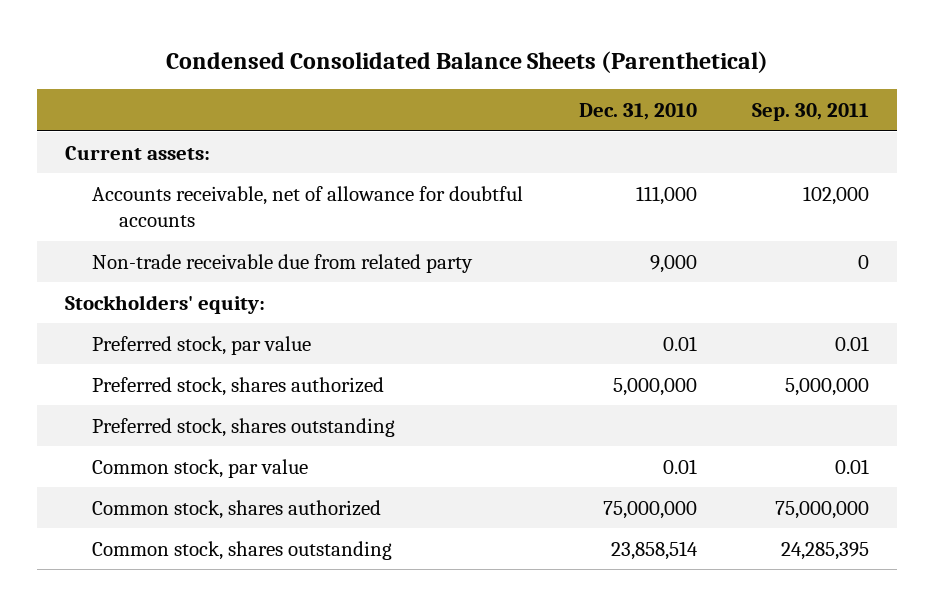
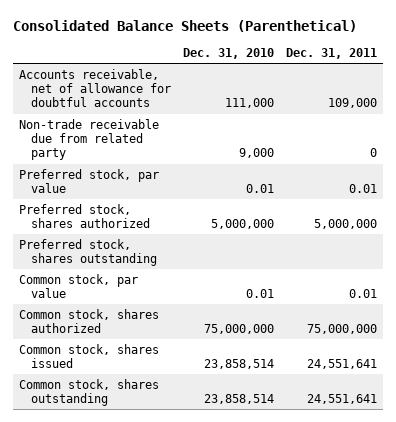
[166,50,769,73] Condensed Consolidated Balance Sheets (Parenthetical) -> [12,19,357,32] Consolidated Balance Sheets (Parenthetical)
[752,102,870,121] Sep. 30, 2011 -> none
none -> [286,48,378,60] Dec. 31, 2011
[65,145,211,160] Current assets: -> none
[65,294,266,314] Stockholders' equity: -> none
none -> [18,343,159,369] Common stock, shares issued

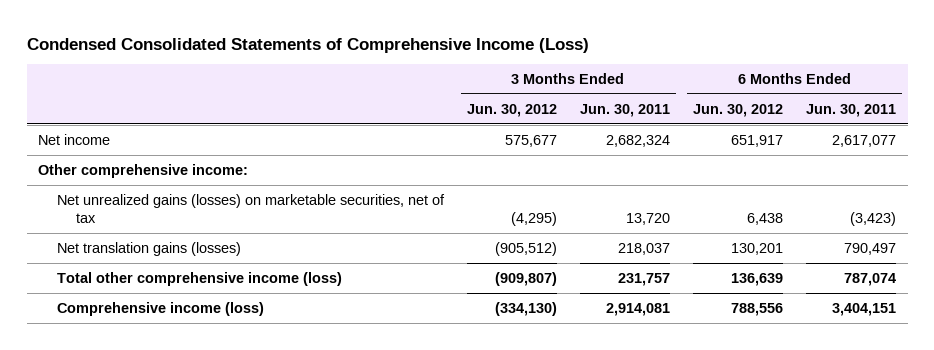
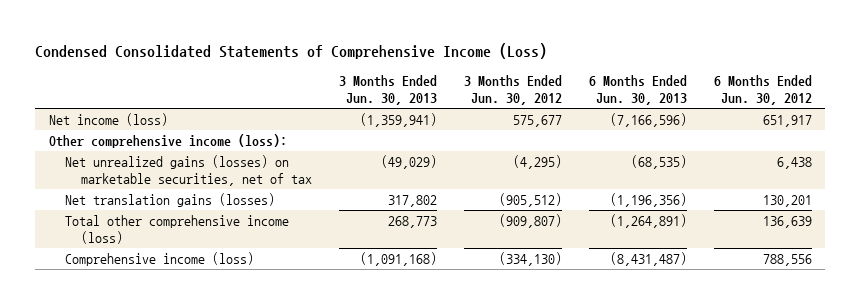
[580,103,671,117] Jun. 30, 2011 -> none
[806,103,897,117] Jun. 30, 2011 -> none
none -> [339,74,438,106] 3 Months Ended Jun. 30, 2013
none -> [588,74,687,106] 6 Months Ended Jun. 30, 2013
[38,133,111,145] Net income -> [48,112,168,126] Net income (loss)
[38,163,249,178] Other comprehensive income: -> [48,133,287,148] Other comprehensive income (loss):

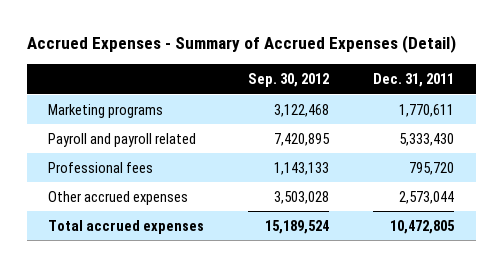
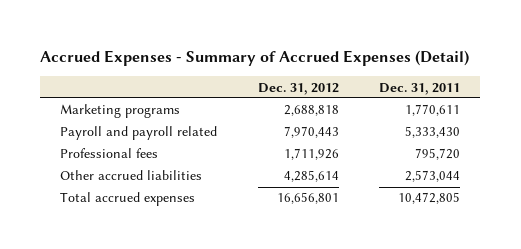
[248,73,330,88] Sep. 30, 2012 -> none
none -> [257,82,339,95] Dec. 31, 2012
[48,190,189,205] Other accrued expenses -> [60,170,203,181] Other accrued liabilities

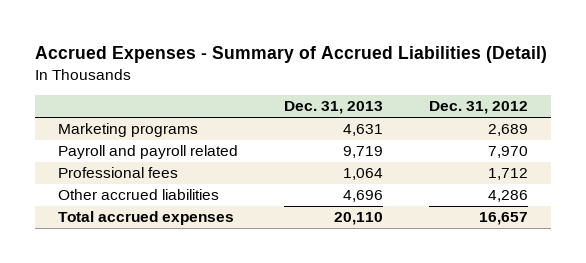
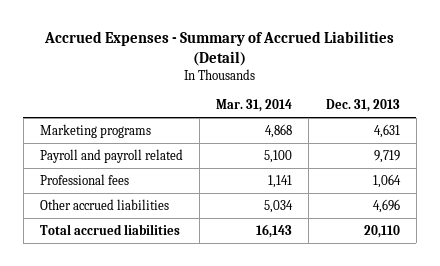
[429,101,529,115] Dec. 31, 2012 -> none
none -> [216,99,293,113] Mar. 31, 2014
[57,211,234,226] Total accrued expenses -> [39,223,180,235] Total accrued liabilities

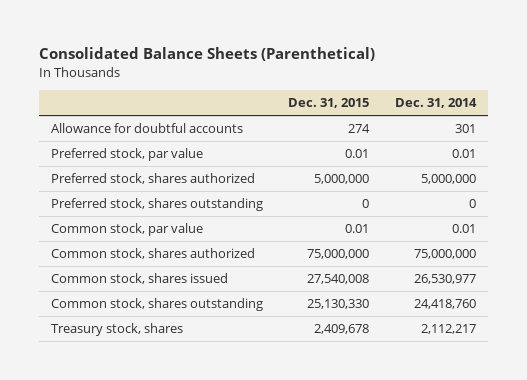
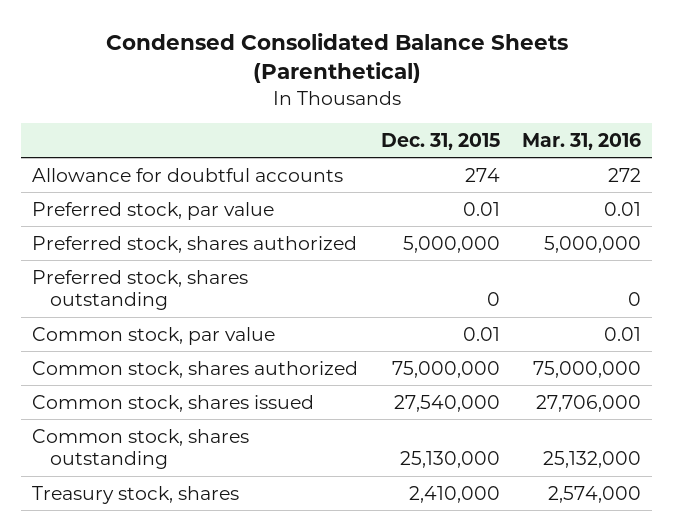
[38,47,375,62] Consolidated Balance Sheets (Parenthetical) -> [105,33,568,84] Condensed Consolidated Balance Sheets (Parenthetical)
[394,98,477,109] Dec. 31, 2014 -> none
none -> [522,132,642,150] Mar. 31, 2016
[307,274,370,285] 27,540,008 -> [393,394,500,412] 27,540,000
[307,299,370,310] 25,130,330 -> [399,451,500,469] 25,130,000
[314,324,370,335] 2,409,678 -> [408,485,500,503] 2,410,000

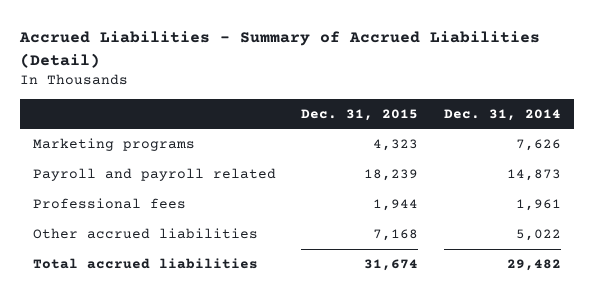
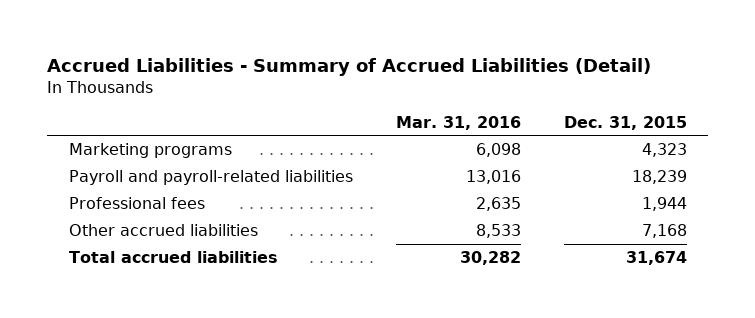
[444,108,562,121] Dec. 31, 2014 -> none
none -> [395,115,521,130] Mar. 31, 2016
[32,167,276,181] Payroll and payroll related -> [68,170,353,186] Payroll and payroll-related liabilities

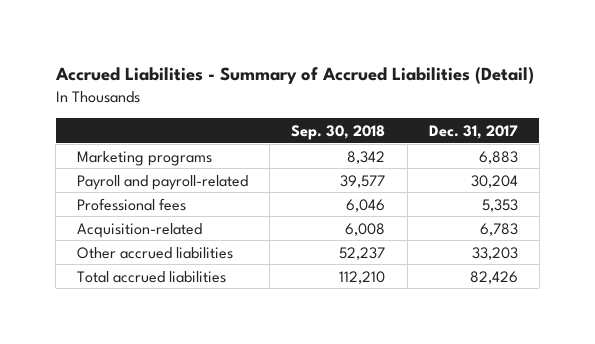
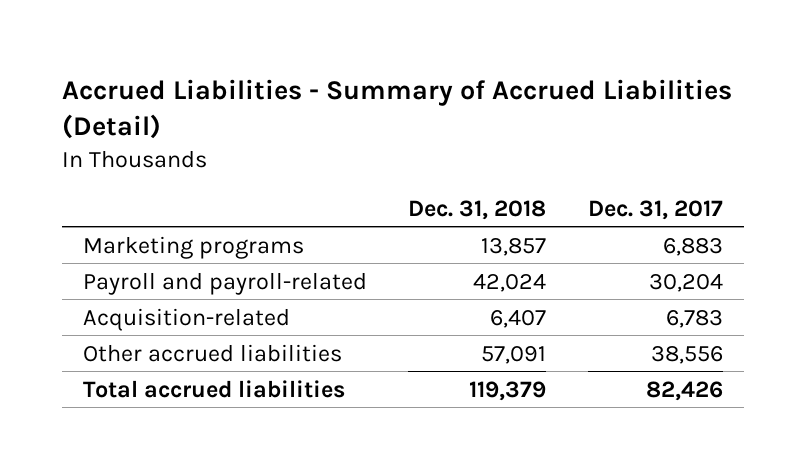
[291,124,386,140] Sep. 30, 2018 -> none
none -> [408,199,547,220] Dec. 31, 2018
[77,197,187,211] Professional fees -> none
[471,246,518,260] 33,203 -> [650,345,723,364] 38,556

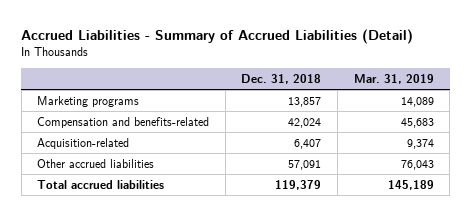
[587,199,723,220] Dec. 31, 2017 -> none
none -> [353,74,434,85] Mar. 31, 2019
[82,271,367,295] Payroll and payroll-related -> [37,116,210,128] Compensation and benefits-related

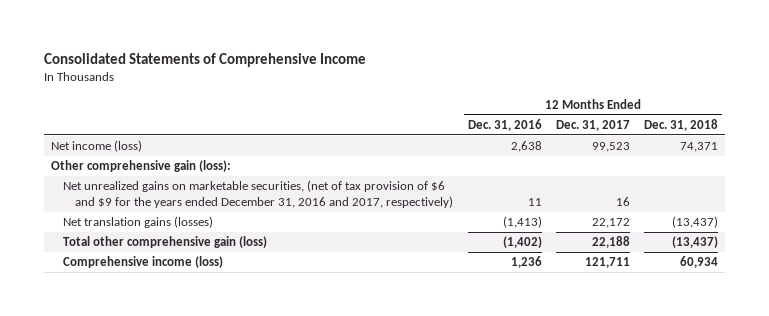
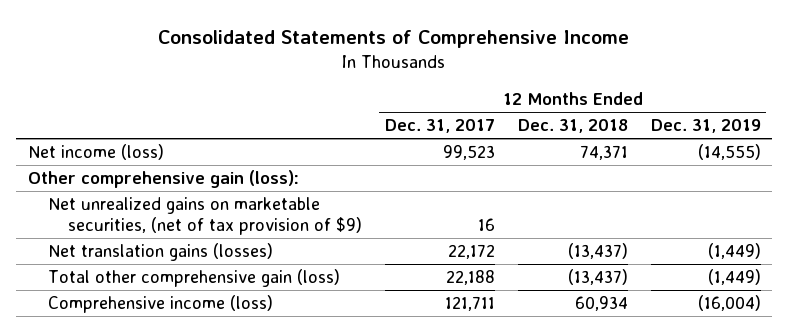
[467,118,542,131] Dec. 31, 2016 -> none
none -> [650,119,761,134] Dec. 31, 2019
[63,180,454,209] Net unrealized gains on marketable securities, (net of tax provision of $6 and $9 for the years ended December 31, 2016 and 2017, respectively) -> [47,197,363,236] Net unrealized gains on marketable securities, (net of tax provision of $9)

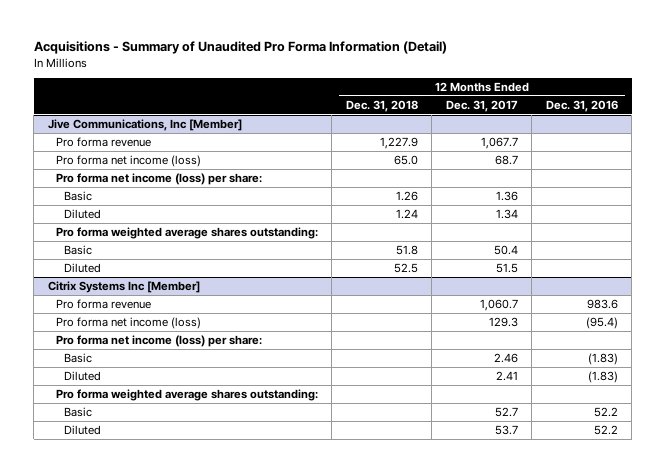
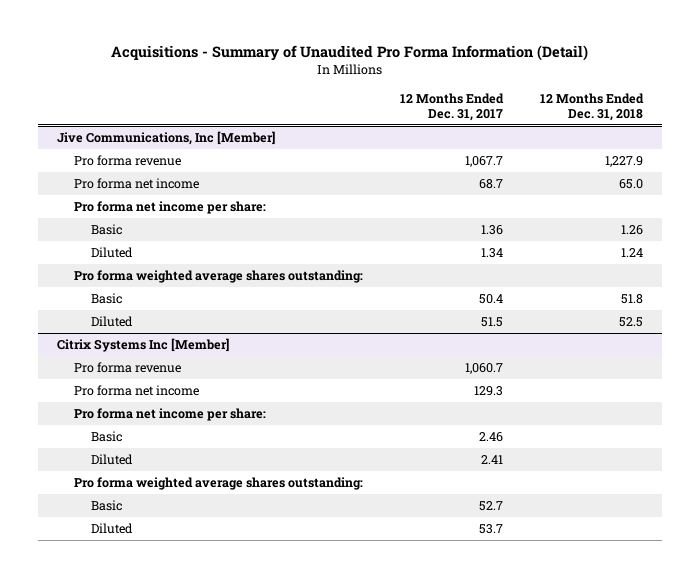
[545,99,618,112] Dec. 31, 2016 -> none
[55,154,201,167] Pro forma net income (loss) -> [73,178,199,190] Pro forma net income
[55,172,262,185] Pro forma net income (loss) per share: -> [73,201,266,215] Pro forma net income per share:
[55,316,201,329] Pro forma net income (loss) -> [73,385,199,397] Pro forma net income
[55,334,262,347] Pro forma net income (loss) per share: -> [73,408,266,422] Pro forma net income per share:

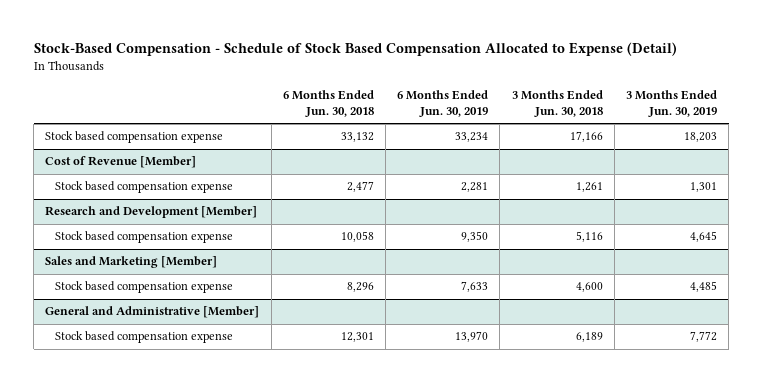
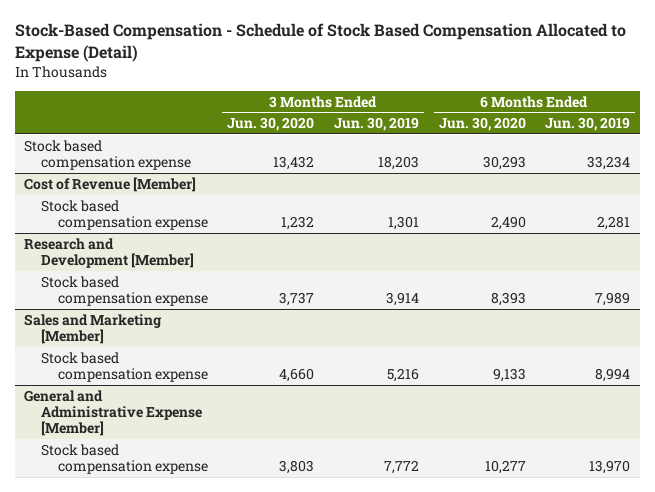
[282,89,374,118] 6 Months Ended Jun. 30, 2018 -> none
[511,89,603,118] 3 Months Ended Jun. 30, 2018 -> none
none -> [227,117,315,132] Jun. 30, 2020
none -> [438,117,526,132] Jun. 30, 2020
[461,231,489,243] 9,350 -> [595,292,631,307] 7,989
[690,231,718,243] 4,645 -> [385,292,419,307] 3,914
[461,281,489,293] 7,633 -> [595,368,631,383] 8,994
[690,281,718,293] 4,485 -> [386,368,419,383] 5,216
[45,306,260,319] General and Administrative [Member] -> [24,389,203,437] General and Administrative Expense [Member]

